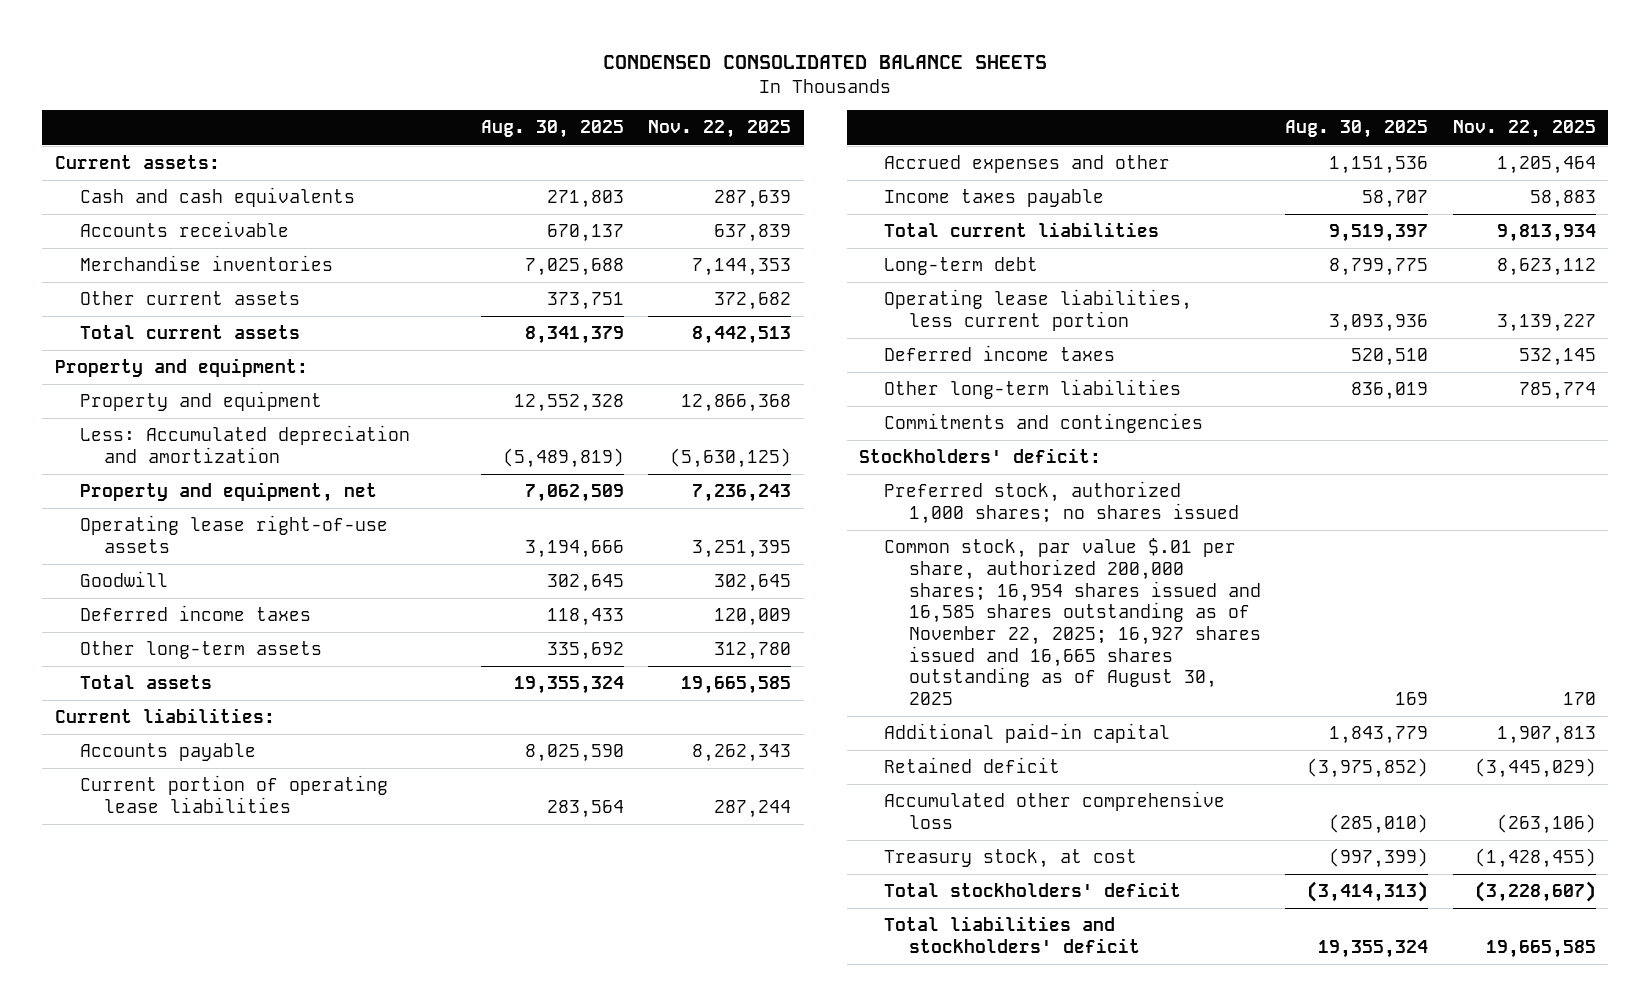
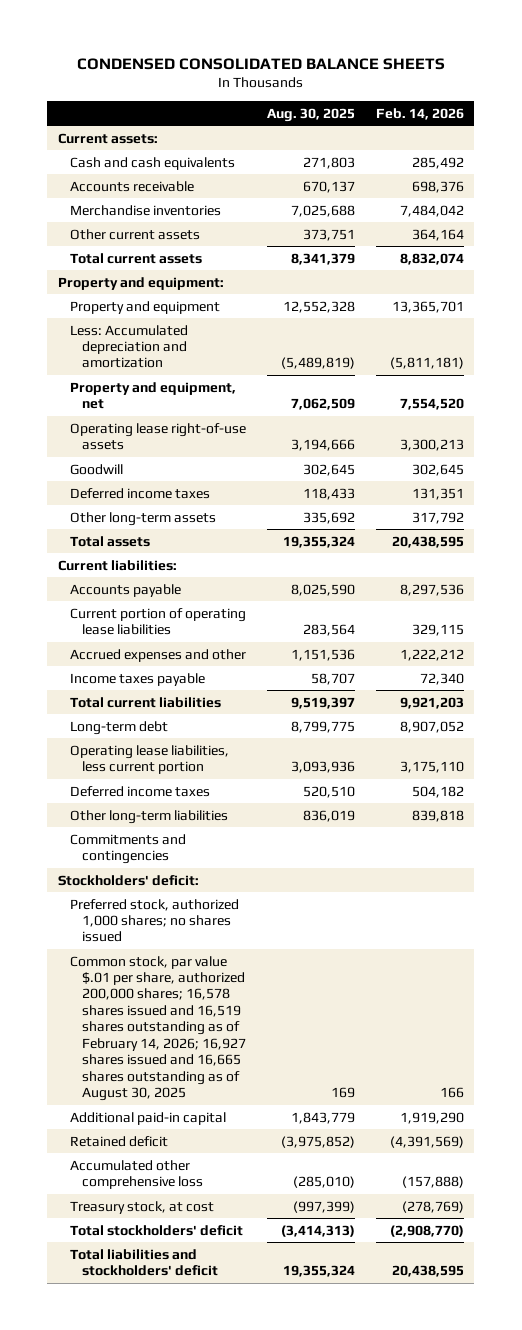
[648,120,792,139] Nov. 22, 2025 -> none
none -> [375,107,464,120] Feb. 14, 2026
[884,538,1261,705] Common stock, par value $.01 per share, authorized 200,000 shares; 16,954 shares issued and 16,585 shares outstanding as of November 22, 2025; 16,927 shares issued and 16,665 shares outstanding as of August 30, 2025 -> [69,955,247,1102] Common stock, par value $.01 per share, authorized 200,000 shares; 16,578 shares issued and 16,519 shares outstanding as of February 14, 2026; 16,927 shares issued and 16,665 shares outstanding as of August 30, 2025

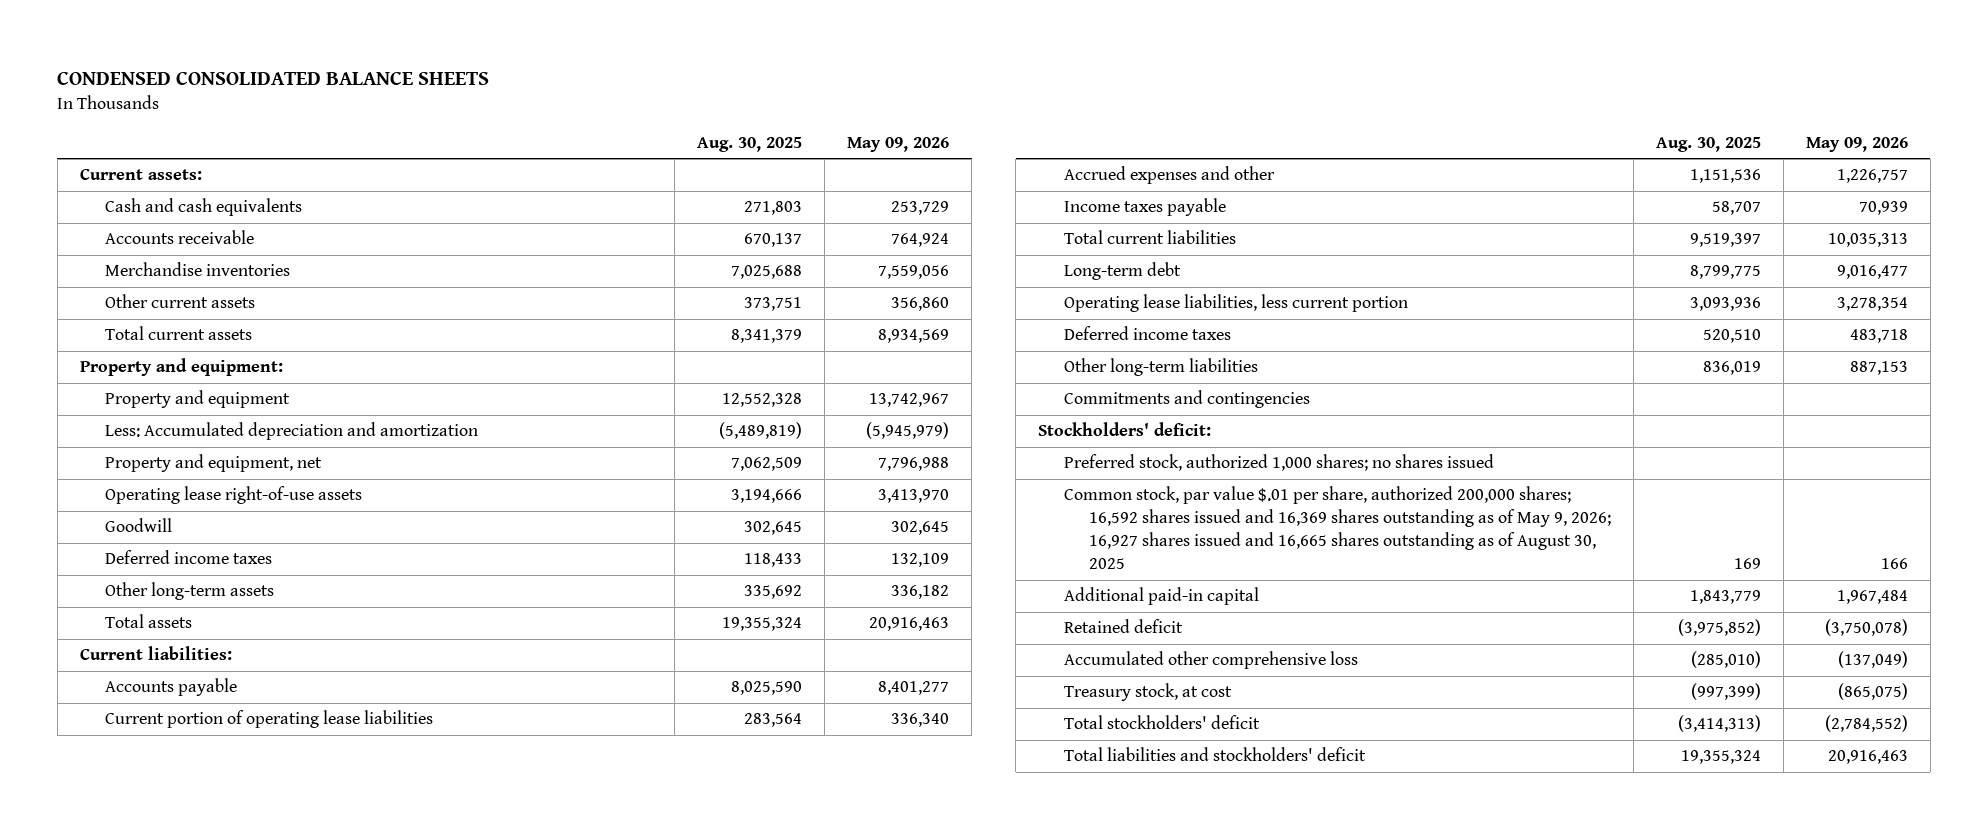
[375,107,464,120] Feb. 14, 2026 -> none
none -> [847,136,950,152] May 09, 2026
[69,955,247,1102] Common stock, par value $.01 per share, authorized 200,000 shares; 16,578 shares issued and 16,519 shares outstanding as of February 14, 2026; 16,927 shares issued and 16,665 shares outstanding as of August 30, 2025 -> [1063,486,1611,570] Common stock, par value $.01 per share, authorized 200,000 shares; 16,592 shares issued and 16,369 shares outstanding as of May 9, 2026; 16,927 shares issued and 16,665 shares outstanding as of August 30, 2025

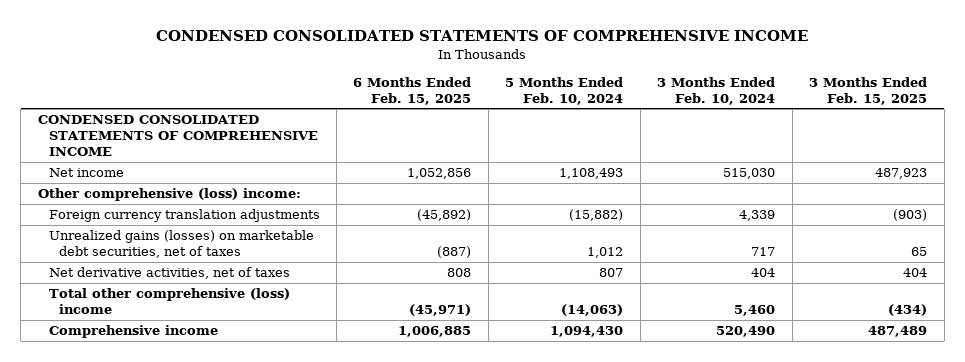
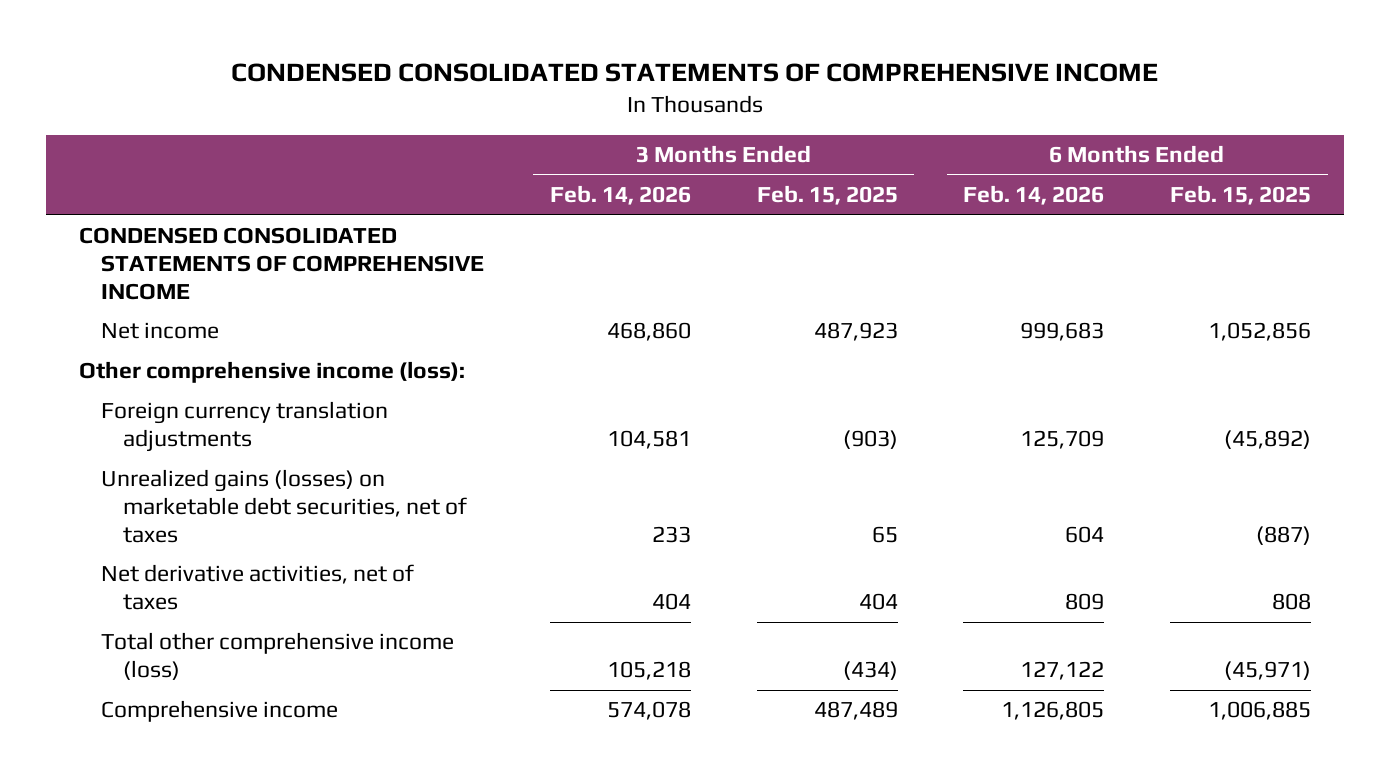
[505,76,624,105] 5 Months Ended Feb. 10, 2024 -> none
[657,76,776,105] 3 Months Ended Feb. 10, 2024 -> none
none -> [549,185,691,206] Feb. 14, 2026
none -> [963,185,1105,206] Feb. 14, 2026
[37,188,301,202] Other comprehensive (loss) income: -> [78,361,465,384] Other comprehensive income (loss):
[48,288,290,315] Total other comprehensive (loss) income -> [100,632,454,681] Total other comprehensive income (loss)

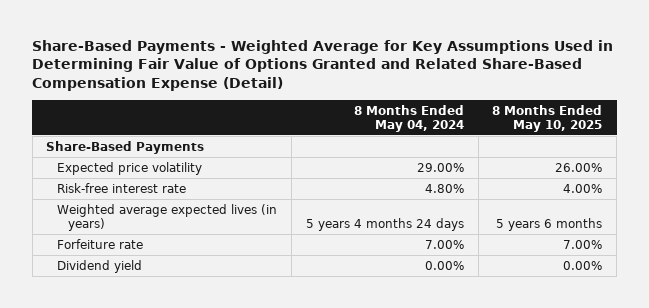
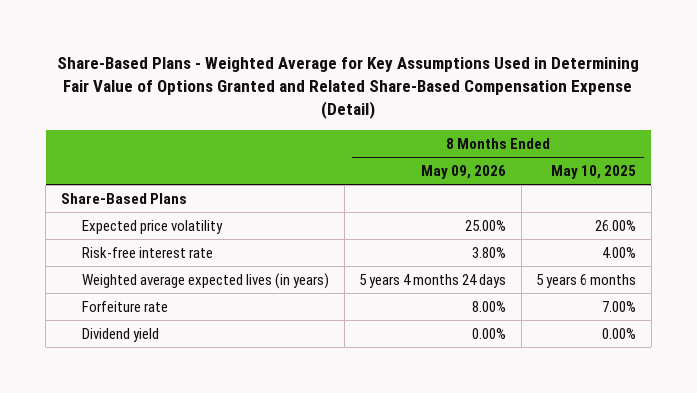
[32,39,614,91] Share-Based Payments - Weighted Average for Key Assumptions Used in Determining Fair Value of Options Granted and Related Share-Based Compensation Expense (Detail) -> [57,56,640,119] Share-Based Plans - Weighted Average for Key Assumptions Used in Determining Fair Value of Options Granted and Related Share-Based Compensation Expense (Detail)
[353,104,464,132] 8 Months Ended May 04, 2024 -> none
none -> [421,165,507,180] May 09, 2026
[46,140,205,154] Share-Based Payments -> [60,192,187,204] Share-Based Plans

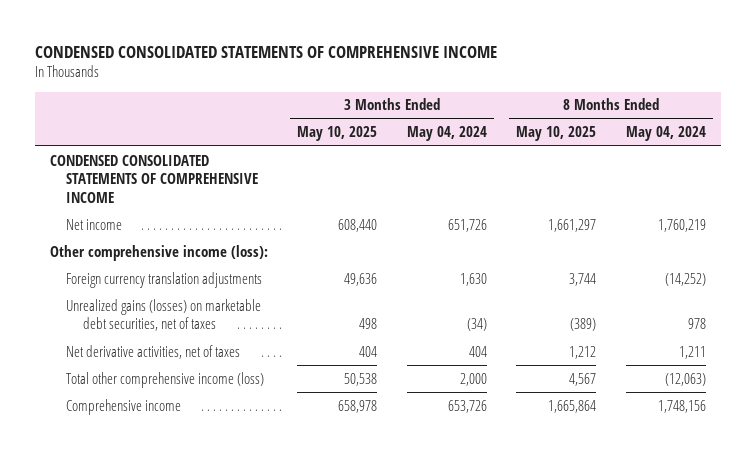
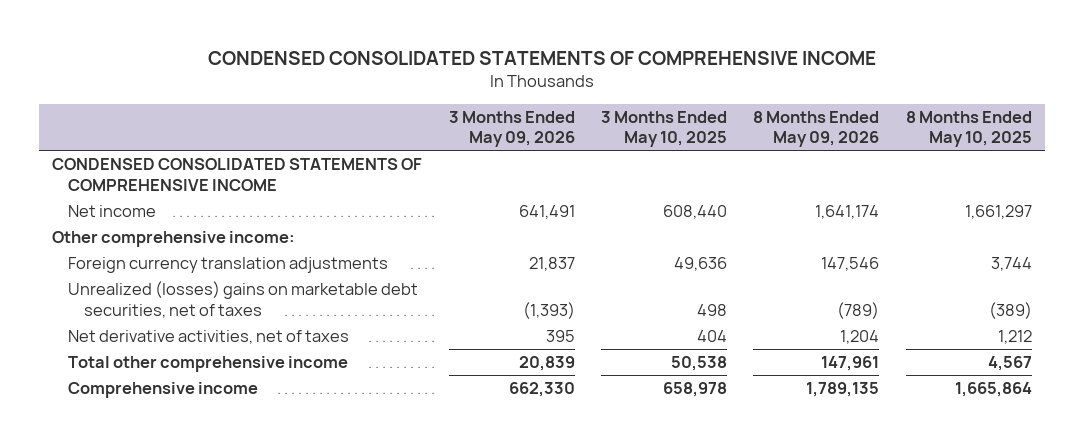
[406,126,487,142] May 04, 2024 -> none
[625,126,706,142] May 04, 2024 -> none
none -> [448,110,575,148] 3 Months Ended May 09, 2026
none -> [753,110,880,148] 8 Months Ended May 09, 2026
[49,244,268,261] Other comprehensive income (loss): -> [52,231,296,248] Other comprehensive income:
[66,298,262,332] Unrealized gains (losses) on marketable debt securities, net of taxes -> [68,281,419,318] Unrealized (losses) gains on marketable debt securities, net of taxes
[66,371,265,388] Total other comprehensive income (loss) -> [68,356,349,373] Total other comprehensive income

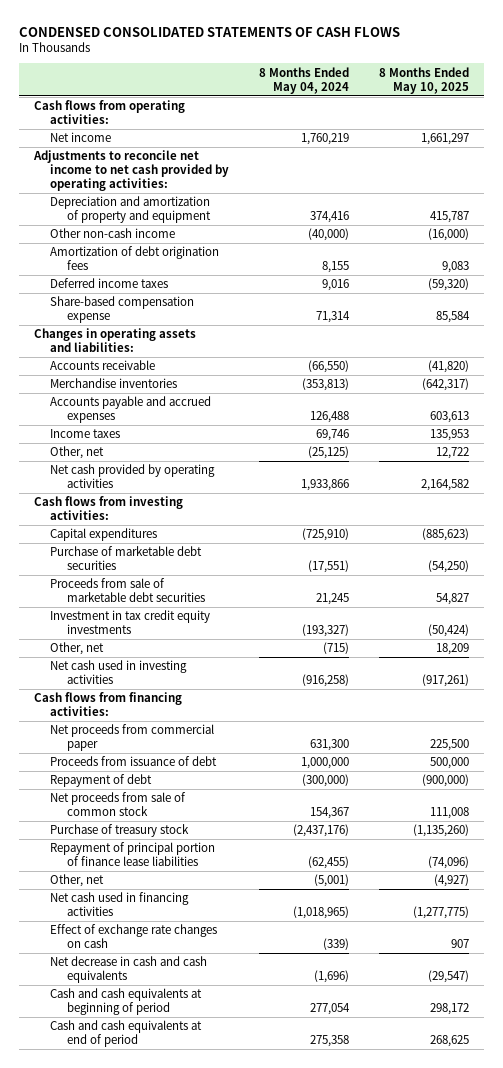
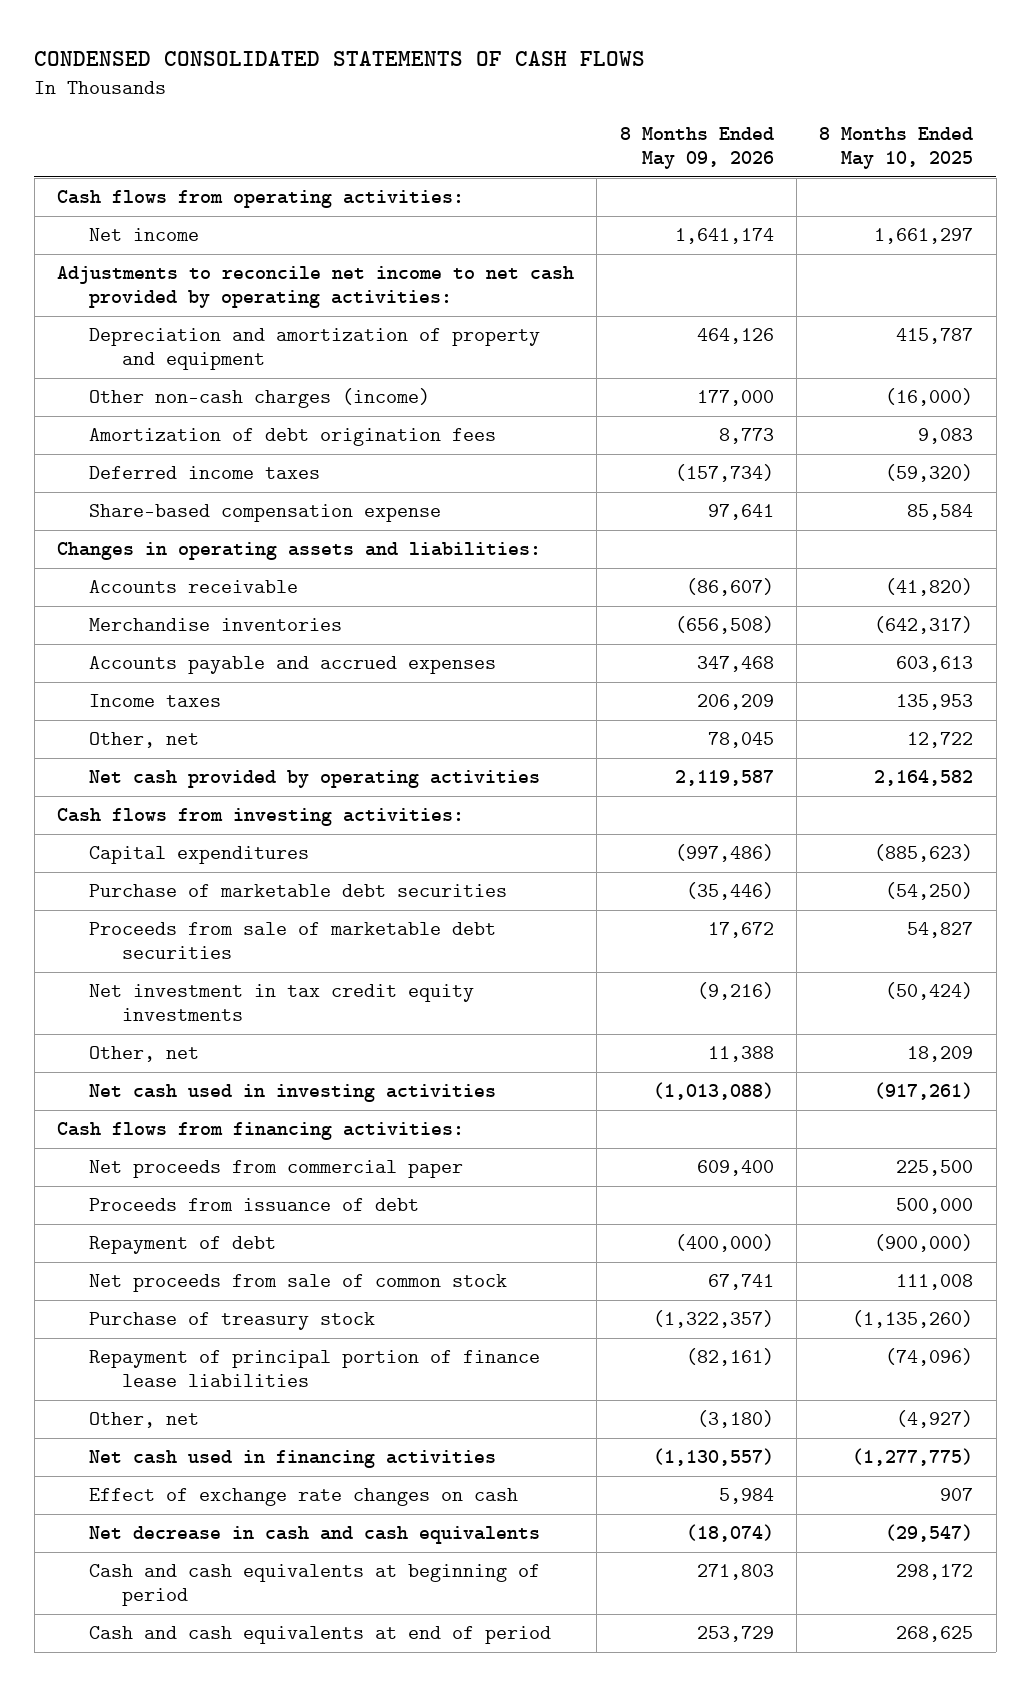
[259,66,350,94] 8 Months Ended May 04, 2024 -> none
none -> [619,127,774,169] 8 Months Ended May 09, 2026
[50,228,176,239] Other non-cash income -> [89,388,431,409] Other non-cash charges (income)
[50,610,211,635] Investment in tax credit equity investments -> [89,984,475,1022] Net investment in tax credit equity investments

